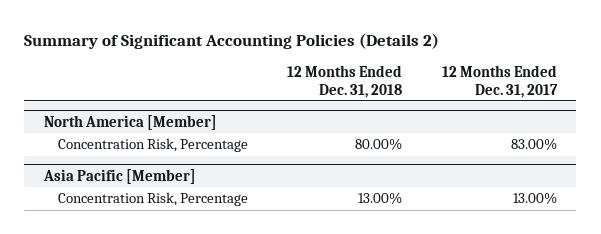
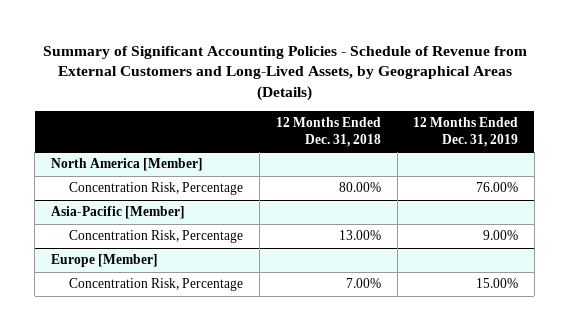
[24,33,440,50] Summary of Significant Accounting Policies (Details 2) -> [42,45,527,102] Summary of Significant Accounting Policies - Schedule of Revenue from External Customers and Long-Lived Assets, by Geographical Areas (Details)
[441,64,558,98] 12 Months Ended Dec. 31, 2017 -> none
none -> [413,116,519,147] 12 Months Ended Dec. 31, 2019
[42,169,196,185] Asia Pacific [Member] -> [50,206,185,220] Asia-Pacific [Member]
none -> [50,254,158,268] Europe [Member]
none -> [69,278,244,292] Concentration Risk, Percentage

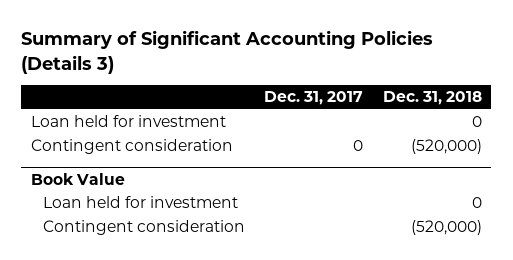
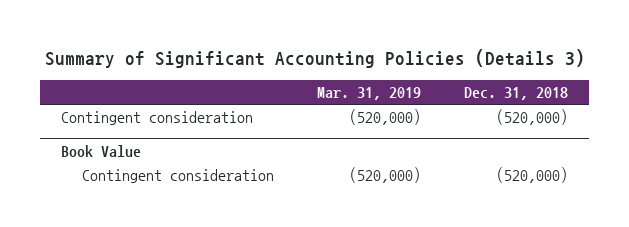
[264,91,364,106] Dec. 31, 2017 -> none
none -> [316,87,421,101] Mar. 31, 2019
[30,115,226,128] Loan held for investment -> none
[43,196,239,209] Loan held for investment -> none

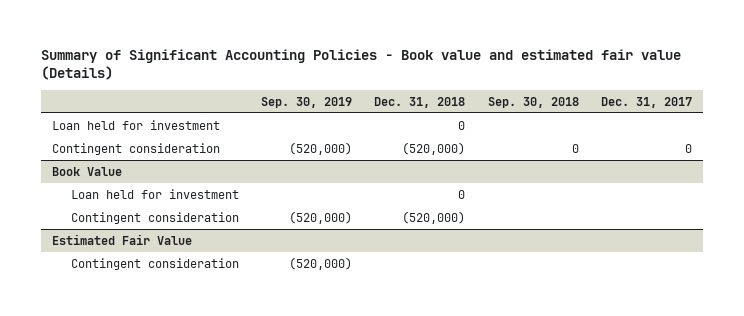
[44,49,585,69] Summary of Significant Accounting Policies (Details 3) -> [41,48,682,81] Summary of Significant Accounting Policies - Book value and estimated fair value (Details)
[316,87,421,101] Mar. 31, 2019 -> none
none -> [261,96,353,108] Sep. 30, 2019
none -> [487,96,579,108] Sep. 30, 2018
none -> [601,96,693,108] Dec. 31, 2017
none -> [52,119,221,130] Loan held for investment
none -> [70,188,239,199] Loan held for investment
none -> [52,233,193,245] Estimated Fair Value
none -> [70,257,239,270] Contingent consideration

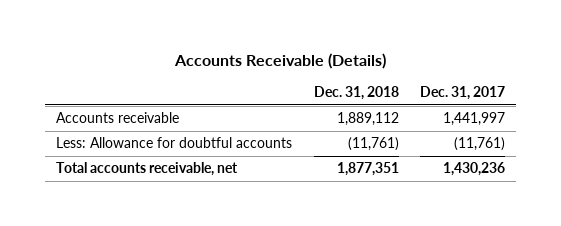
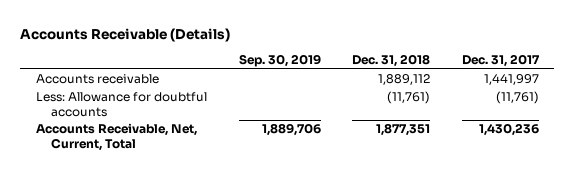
none -> [238,54,321,68] Sep. 30, 2019
[56,162,239,177] Total accounts receivable, net -> [36,123,198,151] Accounts Receivable, Net, Current, Total

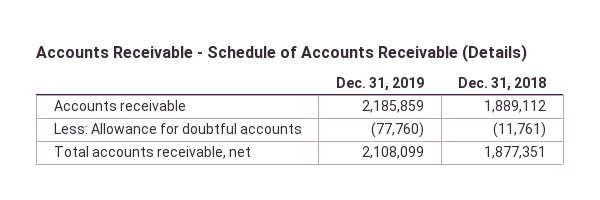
[20,27,231,42] Accounts Receivable (Details) -> [36,43,528,62] Accounts Receivable - Schedule of Accounts Receivable (Details)
[238,54,321,68] Sep. 30, 2019 -> none
[461,54,540,68] Dec. 31, 2017 -> none
none -> [335,77,424,92] Dec. 31, 2019
[36,123,198,151] Accounts Receivable, Net, Current, Total -> [53,146,251,160] Total accounts receivable, net

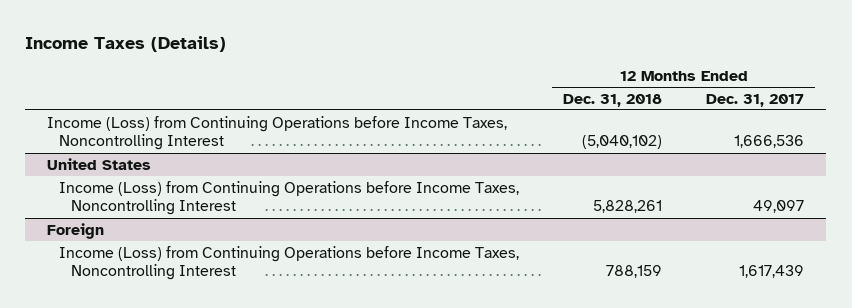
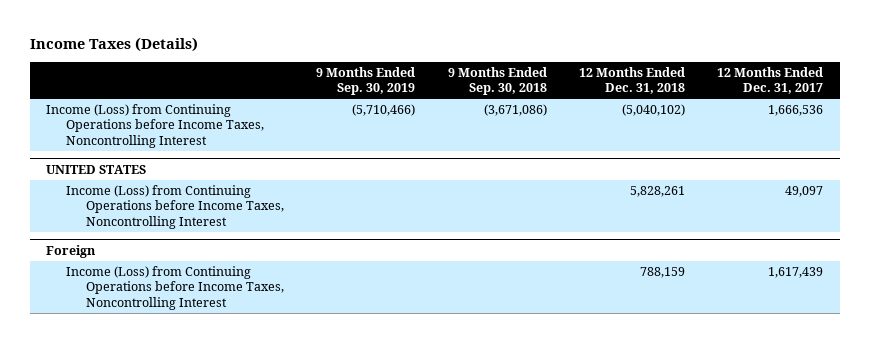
none -> [316,66,416,96] 9 Months Ended Sep. 30, 2019
none -> [447,66,547,96] 9 Months Ended Sep. 30, 2018
[47,157,152,170] United States -> [46,164,147,174] UNITED STATES

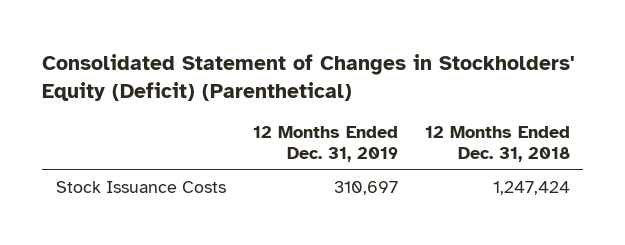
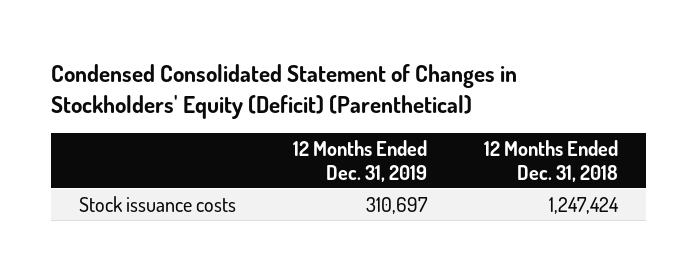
[42,53,576,101] Consolidated Statement of Changes in Stockholders' Equity (Deficit) (Parenthetical) -> [50,63,517,120] Condensed Consolidated Statement of Changes in Stockholders' Equity (Deficit) (Parenthetical)
[55,180,226,193] Stock Issuance Costs -> [79,195,237,212] Stock issuance costs

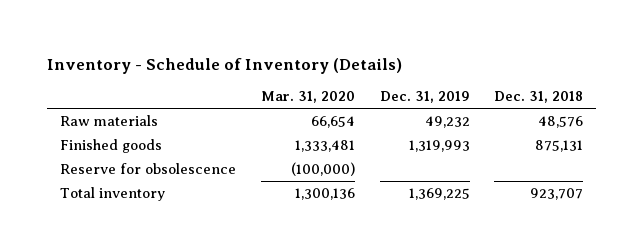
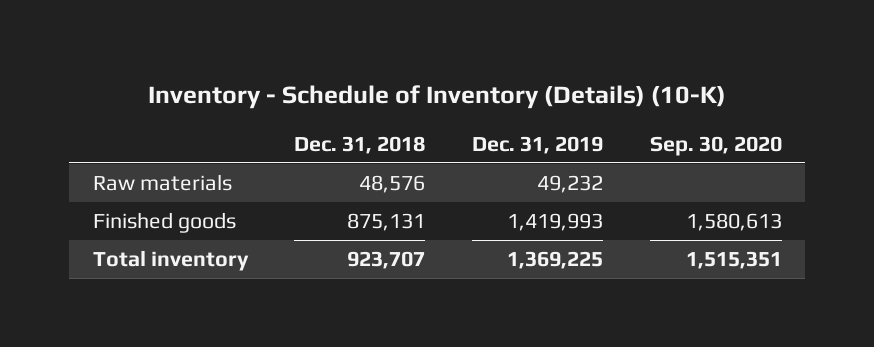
[47,57,403,74] Inventory - Schedule of Inventory (Details) -> [148,84,727,109] Inventory - Schedule of Inventory (Details) (10-K)
[260,91,355,104] Mar. 31, 2020 -> none
none -> [649,135,782,156] Sep. 30, 2020
[59,162,236,174] Reserve for obsolescence -> none
[408,139,470,152] 1,319,993 -> [507,213,604,232] 1,419,993

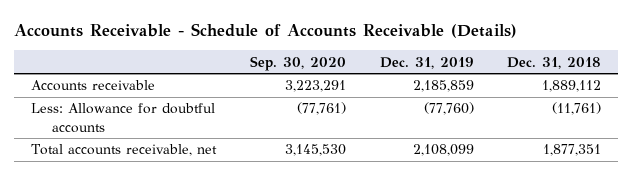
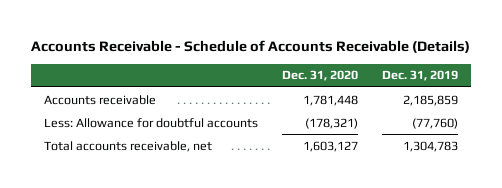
[249,55,346,71] Sep. 30, 2020 -> none
[507,56,602,69] Dec. 31, 2018 -> none
none -> [282,70,359,82] Dec. 31, 2020
[412,144,474,157] 2,108,099 -> [403,140,459,152] 1,304,783

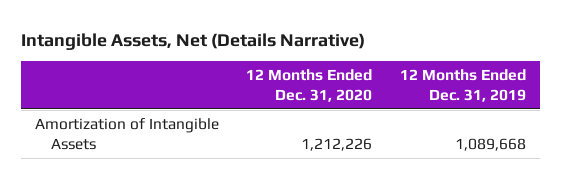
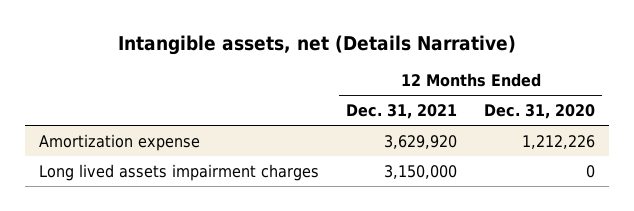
[21,32,366,50] Intangible Assets, Net (Details Narrative) -> [117,34,516,55] Intangible assets, net (Details Narrative)
[399,68,526,103] 12 Months Ended Dec. 31, 2019 -> none
none -> [345,104,457,120] Dec. 31, 2021
[34,117,219,150] Amortization of Intangible Assets -> [38,133,200,151] Amortization expense
none -> [38,163,319,181] Long lived assets impairment charges

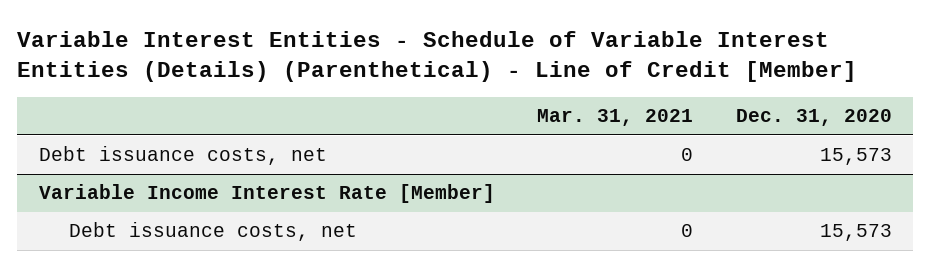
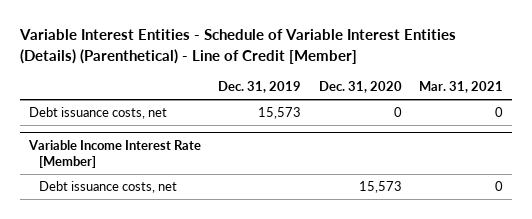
none -> [218,81,302,94] Dec. 31, 2019
[819,148,892,166] 15,573 -> [393,107,402,118] 0

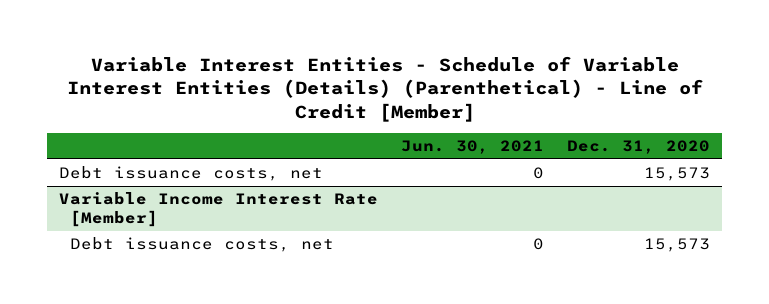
[218,81,302,94] Dec. 31, 2019 -> none
[419,81,504,94] Mar. 31, 2021 -> none
none -> [401,140,545,155] Jun. 30, 2021
[393,107,402,118] 0 -> [644,167,711,182] 15,573

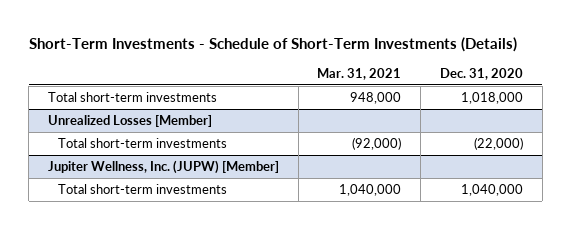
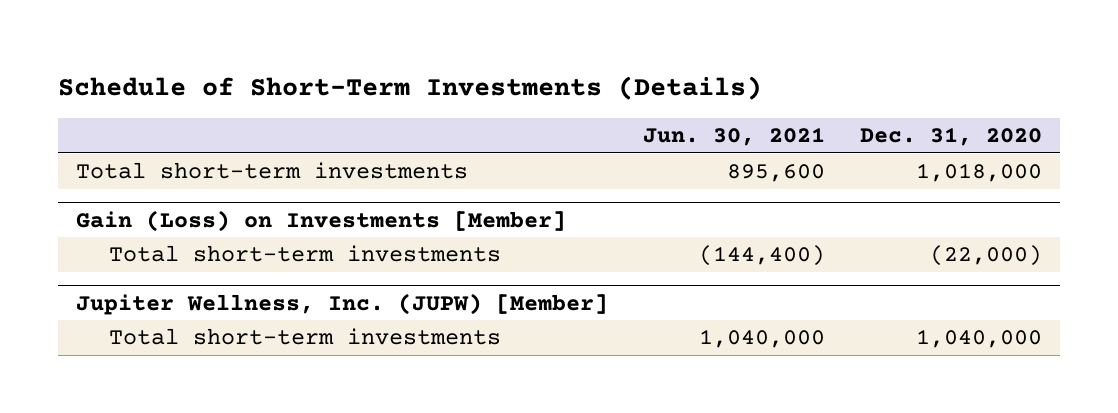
[28,36,517,52] Short-Term Investments - Schedule of Short-Term Investments (Details) -> [58,75,763,100] Schedule of Short-Term Investments (Details)
[317,67,402,80] Mar. 31, 2021 -> none
none -> [643,127,826,147] Jun. 30, 2021
[47,115,212,128] Unrealized Losses [Member] -> [75,209,566,232] Gain (Loss) on Investments [Member]

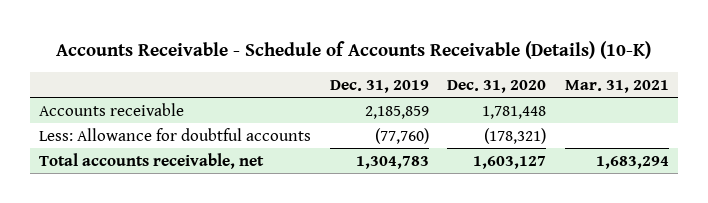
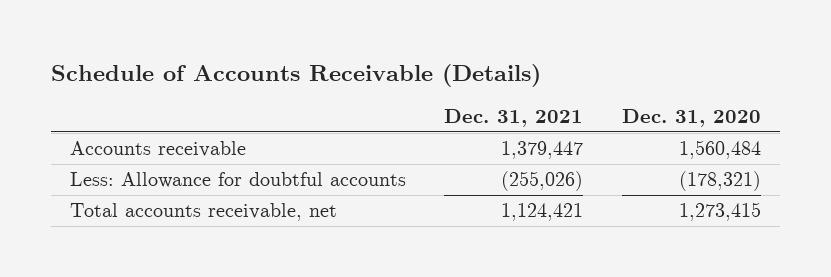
[56,40,652,59] Accounts Receivable - Schedule of Accounts Receivable (Details) (10-K) -> [50,64,541,88] Schedule of Accounts Receivable (Details)
[329,79,429,93] Dec. 31, 2019 -> none
[564,79,669,93] Mar. 31, 2021 -> none
none -> [444,108,584,127] Dec. 31, 2021
[482,105,547,119] 1,781,448 -> [678,140,761,160] 1,560,484
[473,155,547,169] 1,603,127 -> [678,202,761,222] 1,273,415

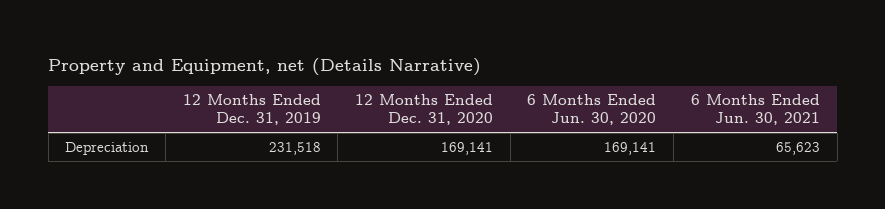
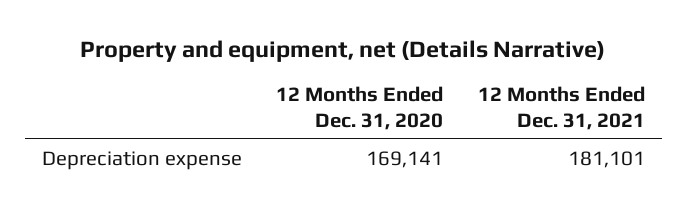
[48,58,482,77] Property and Equipment, net (Details Narrative) -> [80,39,606,62] Property and equipment, net (Details Narrative)
[182,93,321,126] 12 Months Ended Dec. 31, 2019 -> none
[527,93,657,126] 6 Months Ended Jun. 30, 2020 -> none
[690,93,820,126] 6 Months Ended Jun. 30, 2021 -> none
none -> [477,86,645,131] 12 Months Ended Dec. 31, 2021
[65,142,150,156] Depreciation -> [42,150,243,170] Depreciation expense

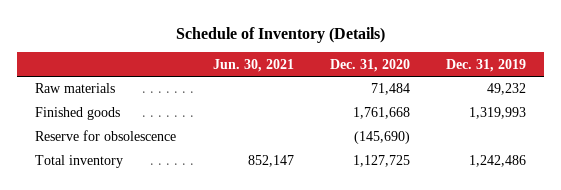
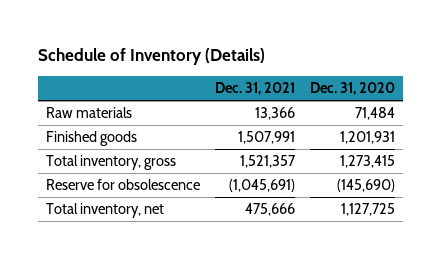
[212,58,294,72] Jun. 30, 2021 -> none
[446,58,527,72] Dec. 31, 2019 -> none
none -> [215,82,296,96] Dec. 31, 2021
[352,107,410,120] 1,761,668 -> [340,131,396,145] 1,201,931
none -> [45,155,176,171] Total inventory, gross
[35,155,124,169] Total inventory -> [45,203,164,219] Total inventory, net

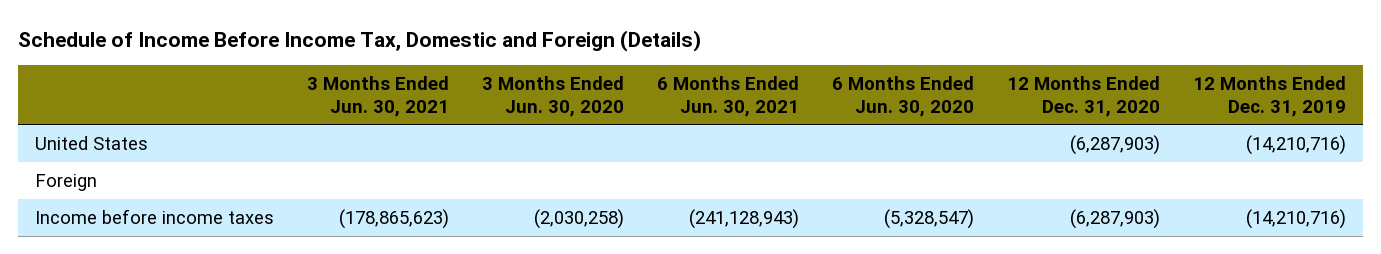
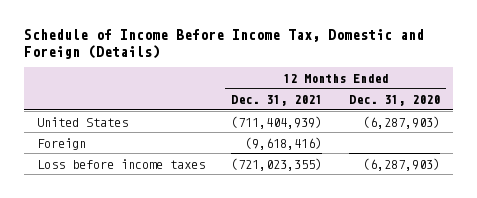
[307,76,450,117] 3 Months Ended Jun. 30, 2021 -> none
[482,76,625,117] 3 Months Ended Jun. 30, 2020 -> none
[657,76,800,117] 6 Months Ended Jun. 30, 2021 -> none
[832,76,975,117] 6 Months Ended Jun. 30, 2020 -> none
[1193,76,1347,117] 12 Months Ended Dec. 31, 2019 -> none
none -> [231,95,323,107] Dec. 31, 2021
[35,208,275,224] Income before income taxes -> [37,158,206,169] Loss before income taxes

